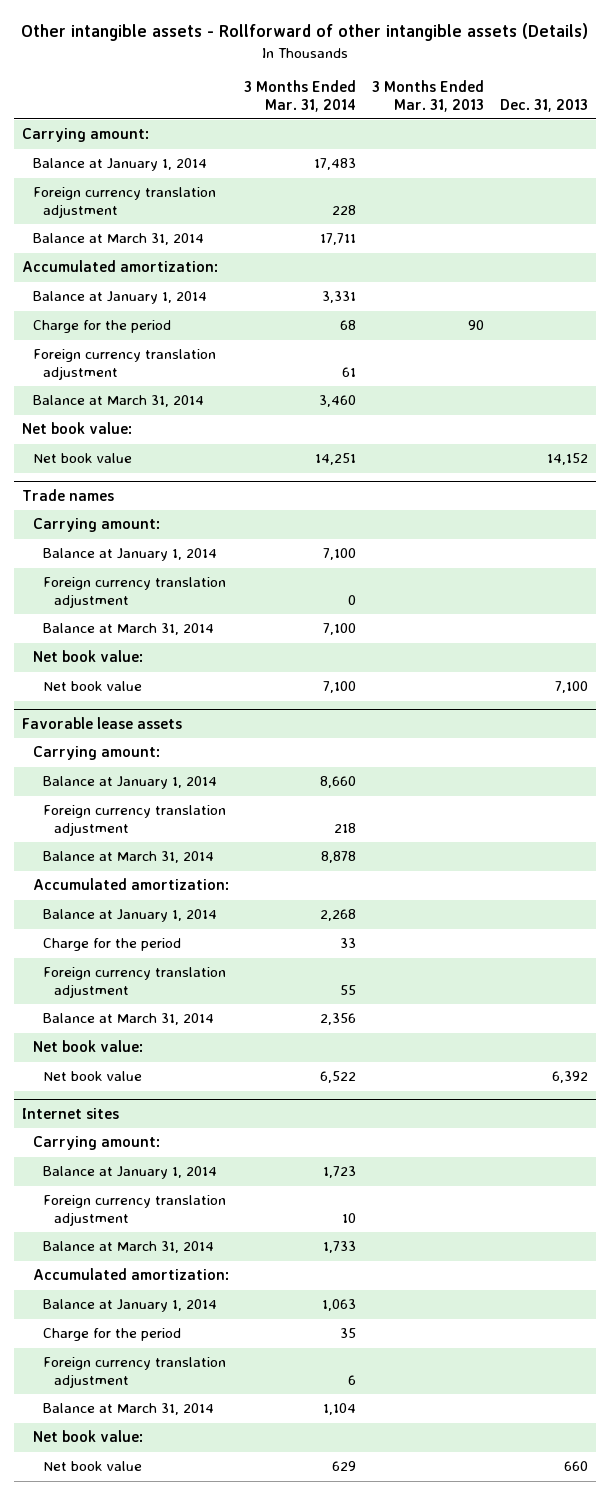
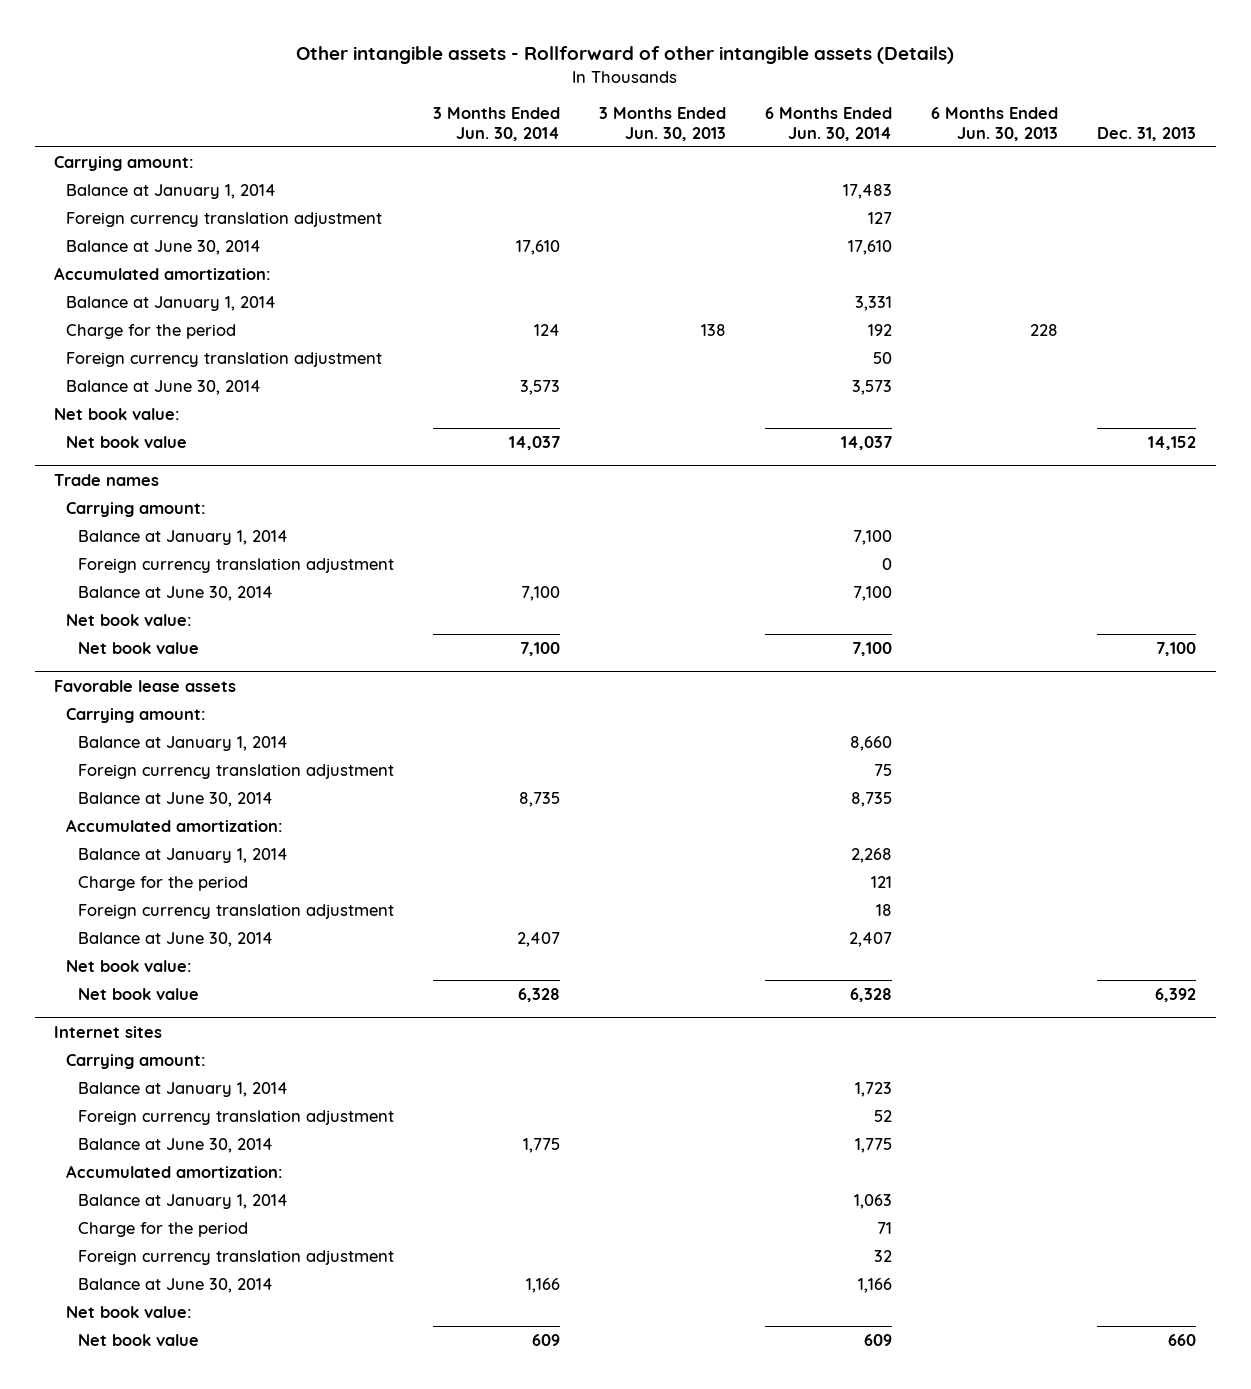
[244,80,357,112] 3 Months Ended Mar. 31, 2014 -> none
[372,80,485,112] 3 Months Ended Mar. 31, 2013 -> none
none -> [433,107,561,141] 3 Months Ended Jun. 30, 2014
none -> [599,107,727,141] 3 Months Ended Jun. 30, 2013
none -> [765,107,893,141] 6 Months Ended Jun. 30, 2014
none -> [931,107,1059,141] 6 Months Ended Jun. 30, 2013
[32,233,204,246] Balance at March 31, 2014 -> [66,239,262,255] Balance at June 30, 2014
[32,395,204,408] Balance at March 31, 2014 -> [66,379,262,395] Balance at June 30, 2014
[43,623,215,636] Balance at March 31, 2014 -> [78,585,274,601] Balance at June 30, 2014
[43,851,215,864] Balance at March 31, 2014 -> [78,791,274,807] Balance at June 30, 2014
[43,1013,215,1026] Balance at March 31, 2014 -> [78,931,274,947] Balance at June 30, 2014
[43,1241,215,1254] Balance at March 31, 2014 -> [78,1137,274,1153] Balance at June 30, 2014
[43,1403,215,1416] Balance at March 31, 2014 -> [78,1277,274,1293] Balance at June 30, 2014

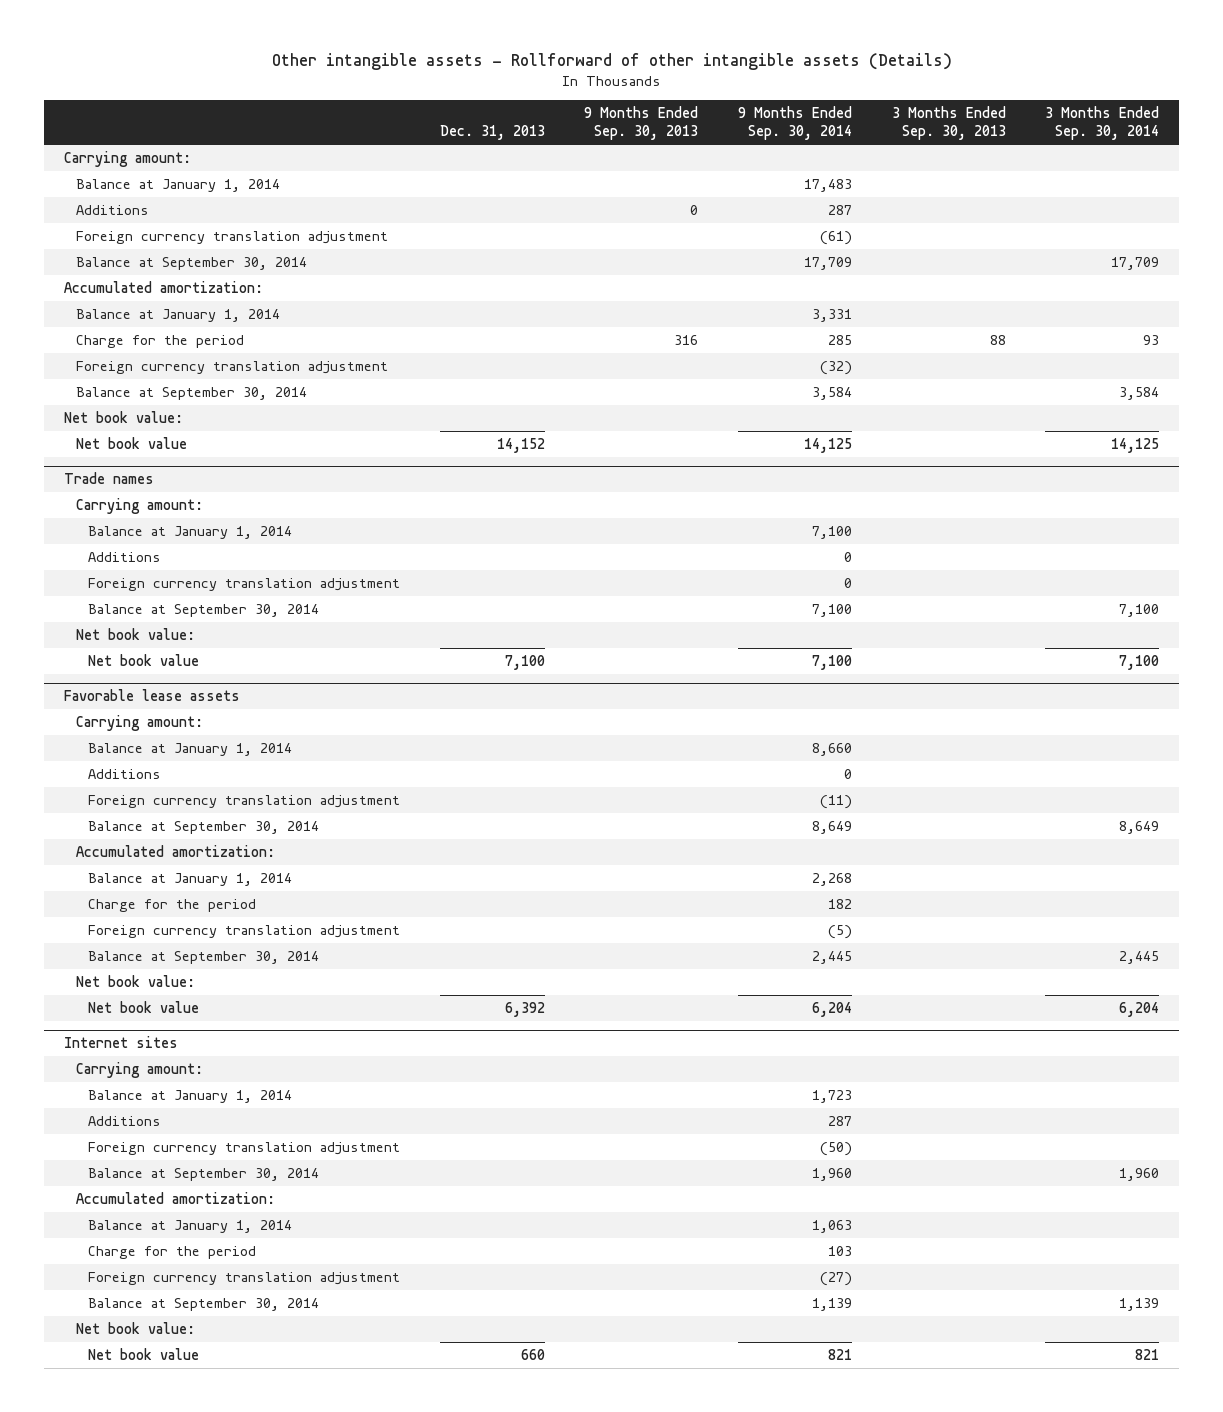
[433,107,561,141] 3 Months Ended Jun. 30, 2014 -> none
[599,107,727,141] 3 Months Ended Jun. 30, 2013 -> none
[765,107,893,141] 6 Months Ended Jun. 30, 2014 -> none
[931,107,1059,141] 6 Months Ended Jun. 30, 2013 -> none
none -> [584,106,699,141] 9 Months Ended Sep. 30, 2013
none -> [738,106,853,141] 9 Months Ended Sep. 30, 2014
none -> [891,106,1006,141] 3 Months Ended Sep. 30, 2013
none -> [1045,106,1160,141] 3 Months Ended Sep. 30, 2014
none -> [75,205,149,216] Additions
[66,239,262,255] Balance at June 30, 2014 -> [75,257,307,271] Balance at September 30, 2014
[66,379,262,395] Balance at June 30, 2014 -> [75,387,307,401] Balance at September 30, 2014
none -> [87,552,161,563] Additions
[78,585,274,601] Balance at June 30, 2014 -> [87,604,319,618] Balance at September 30, 2014
none -> [87,769,161,780] Additions
[78,791,274,807] Balance at June 30, 2014 -> [87,821,319,835] Balance at September 30, 2014
[78,931,274,947] Balance at June 30, 2014 -> [87,951,319,965] Balance at September 30, 2014
none -> [87,1116,161,1127] Additions
[78,1137,274,1153] Balance at June 30, 2014 -> [87,1168,319,1182] Balance at September 30, 2014
[78,1277,274,1293] Balance at June 30, 2014 -> [87,1298,319,1312] Balance at September 30, 2014

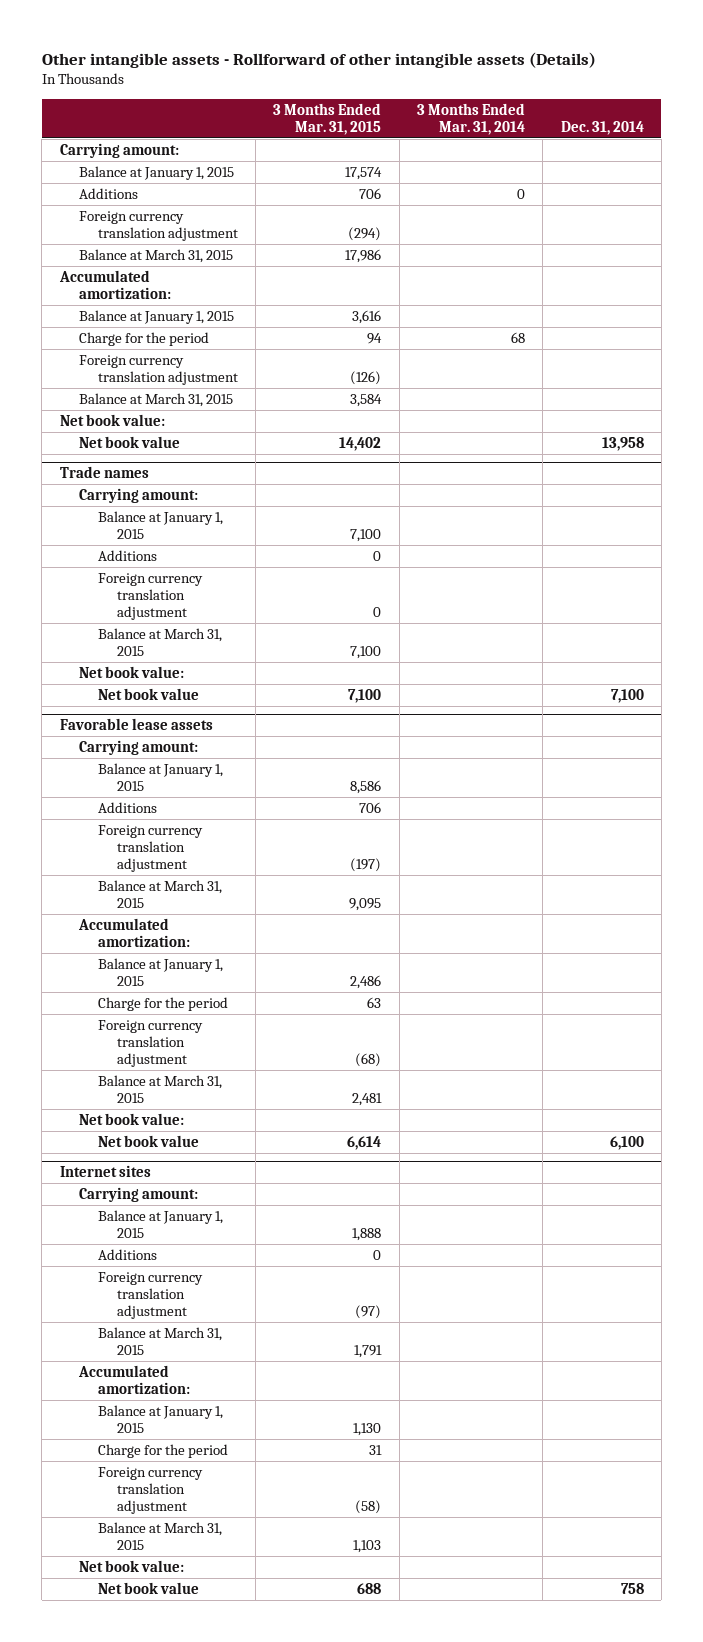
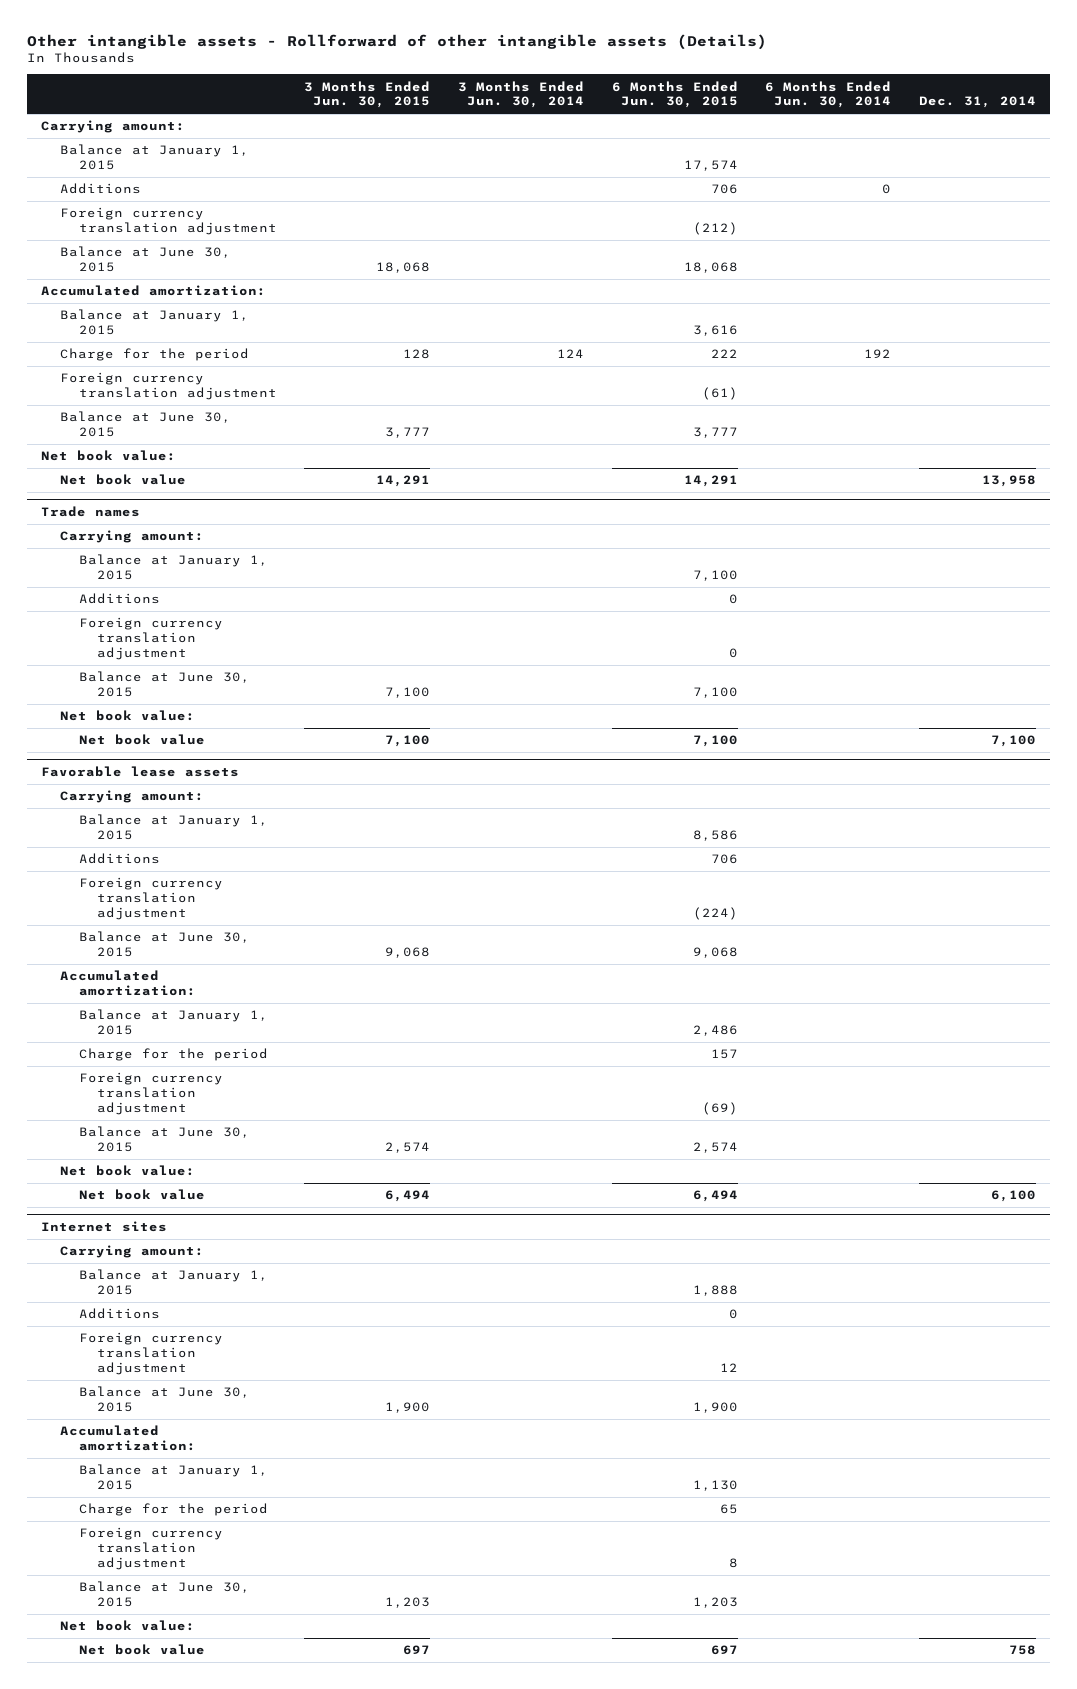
[273,102,382,135] 3 Months Ended Mar. 31, 2015 -> none
[416,102,525,135] 3 Months Ended Mar. 31, 2014 -> none
none -> [304,80,431,109] 3 Months Ended Jun. 30, 2015
none -> [457,80,584,109] 3 Months Ended Jun. 30, 2014
none -> [611,80,738,109] 6 Months Ended Jun. 30, 2015
none -> [765,80,892,109] 6 Months Ended Jun. 30, 2014
[78,248,233,263] Balance at March 31, 2015 -> [59,246,231,273] Balance at June 30, 2015
[78,392,233,407] Balance at March 31, 2015 -> [59,411,231,438] Balance at June 30, 2015
[97,627,222,656] Balance at March 31, 2015 -> [78,671,250,698] Balance at June 30, 2015
[97,879,222,908] Balance at March 31, 2015 -> [78,931,250,958] Balance at June 30, 2015
[97,1074,222,1103] Balance at March 31, 2015 -> [78,1126,250,1153] Balance at June 30, 2015
[97,1326,222,1355] Balance at March 31, 2015 -> [78,1386,250,1413] Balance at June 30, 2015
[97,1521,222,1550] Balance at March 31, 2015 -> [78,1581,250,1608] Balance at June 30, 2015

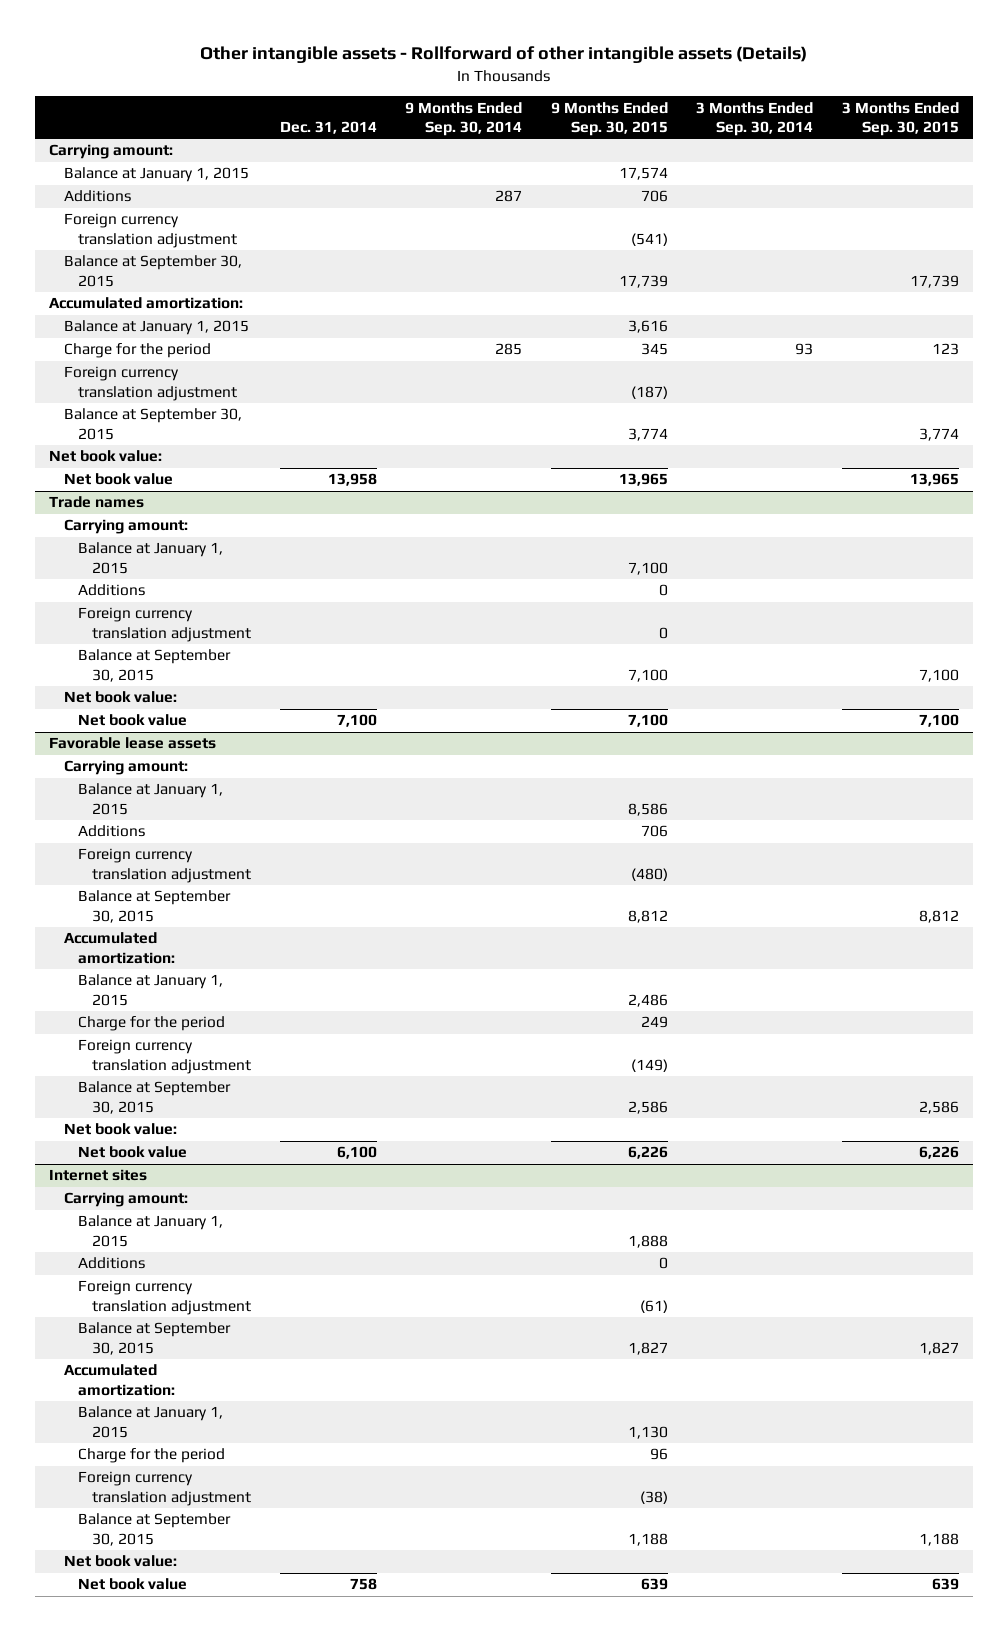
[304,80,431,109] 3 Months Ended Jun. 30, 2015 -> none
[457,80,584,109] 3 Months Ended Jun. 30, 2014 -> none
[611,80,738,109] 6 Months Ended Jun. 30, 2015 -> none
[765,80,892,109] 6 Months Ended Jun. 30, 2014 -> none
none -> [405,101,523,136] 9 Months Ended Sep. 30, 2014
none -> [550,101,668,136] 9 Months Ended Sep. 30, 2015
none -> [696,101,814,136] 3 Months Ended Sep. 30, 2014
none -> [841,101,959,136] 3 Months Ended Sep. 30, 2015
[59,246,231,273] Balance at June 30, 2015 -> [63,255,242,287] Balance at September 30, 2015
[59,411,231,438] Balance at June 30, 2015 -> [63,408,242,440] Balance at September 30, 2015
[78,671,250,698] Balance at June 30, 2015 -> [77,649,231,682] Balance at September 30, 2015
[78,931,250,958] Balance at June 30, 2015 -> [77,890,231,923] Balance at September 30, 2015
[78,1126,250,1153] Balance at June 30, 2015 -> [77,1081,231,1114] Balance at September 30, 2015
[78,1386,250,1413] Balance at June 30, 2015 -> [77,1322,231,1355] Balance at September 30, 2015
[78,1581,250,1608] Balance at June 30, 2015 -> [77,1513,231,1546] Balance at September 30, 2015

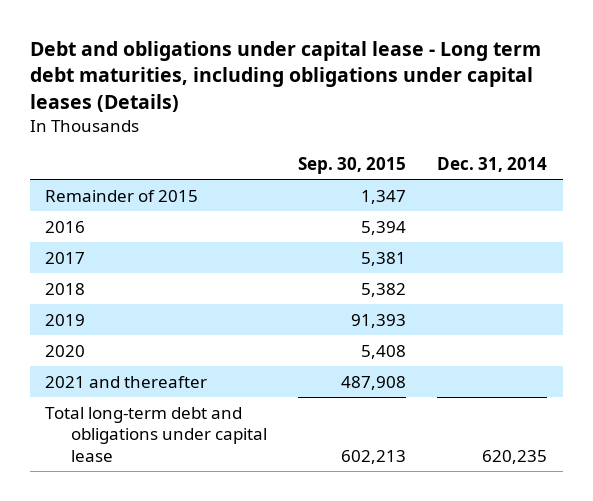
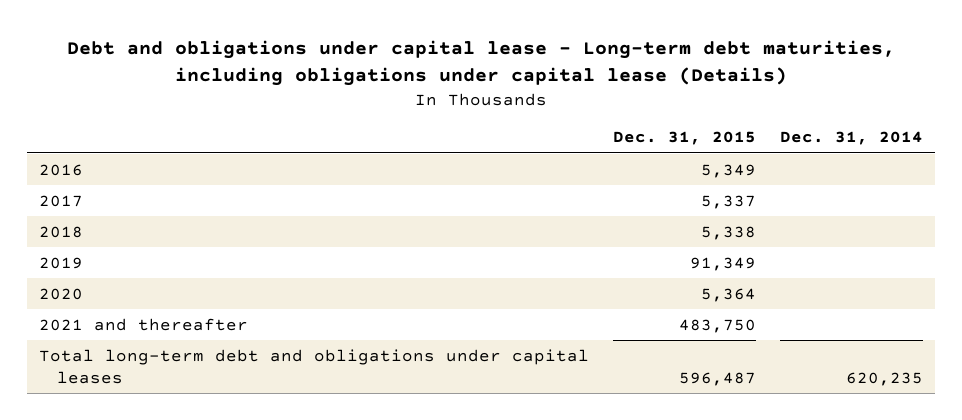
[29,41,541,112] Debt and obligations under capital lease - Long term debt maturities, including obligations under capital leases (Details) -> [67,40,896,87] Debt and obligations under capital lease - Long-term debt maturities, including obligations under capital lease (Details)
[298,157,407,175] Sep. 30, 2015 -> none
none -> [613,131,757,146] Dec. 31, 2015
[45,189,199,202] Remainder of 2015 -> none
[45,406,268,463] Total long-term debt and obligations under capital lease -> [39,348,590,384] Total long-term debt and obligations under capital leases

